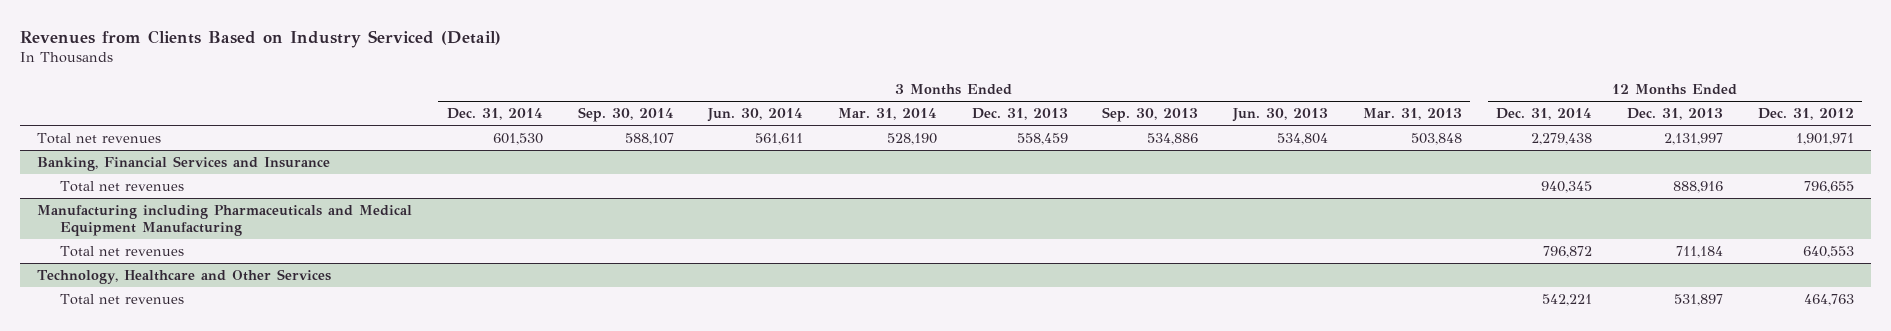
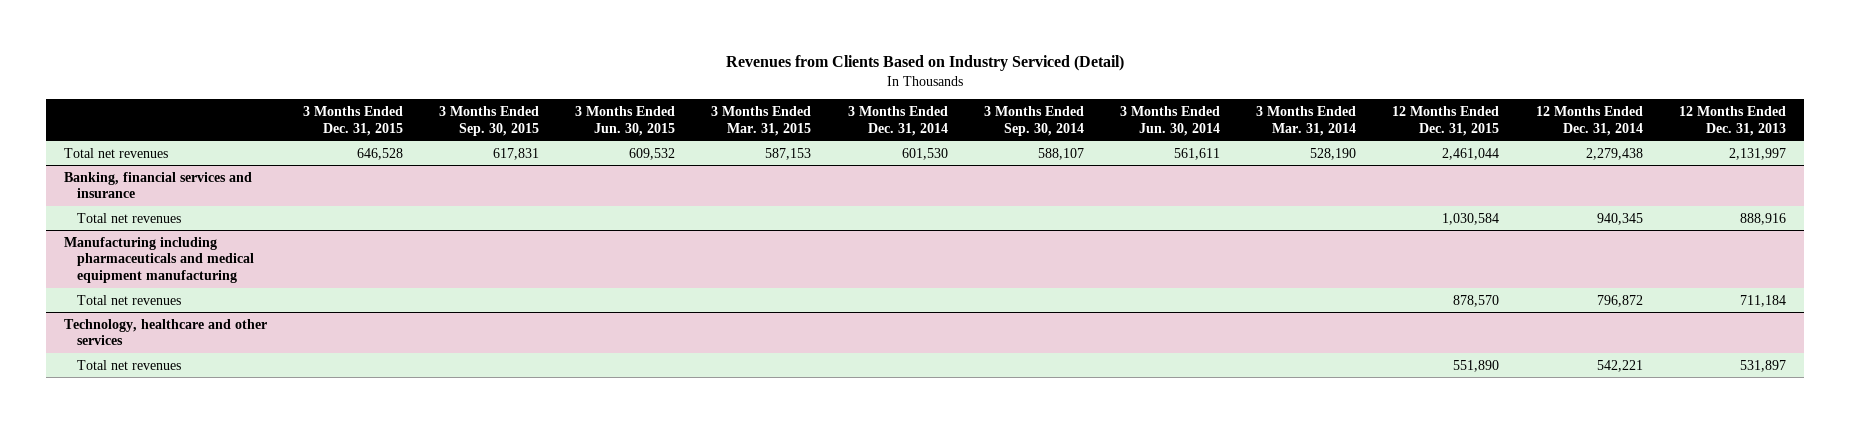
[971,108,1068,121] Dec. 31, 2013 -> none
[1102,107,1199,123] Sep. 30, 2013 -> none
[1231,108,1328,123] Jun. 30, 2013 -> none
[1362,108,1462,121] Mar. 31, 2013 -> none
[1757,108,1854,121] Dec. 31, 2012 -> none
none -> [302,105,403,136] 3 Months Ended Dec. 31, 2015
none -> [439,105,540,136] 3 Months Ended Sep. 30, 2015
none -> [575,105,676,136] 3 Months Ended Jun. 30, 2015
none -> [711,105,812,136] 3 Months Ended Mar. 31, 2015
none -> [1392,105,1500,136] 12 Months Ended Dec. 31, 2015
[37,156,331,172] Banking, Financial Services and Insurance -> [63,171,252,199] Banking, financial services and insurance
[37,205,413,236] Manufacturing including Pharmaceuticals and Medical Equipment Manufacturing -> [63,236,255,283] Manufacturing including pharmaceuticals and medical equipment manufacturing
[37,269,332,285] Technology, Healthcare and Other Services -> [63,318,267,346] Technology, healthcare and other services

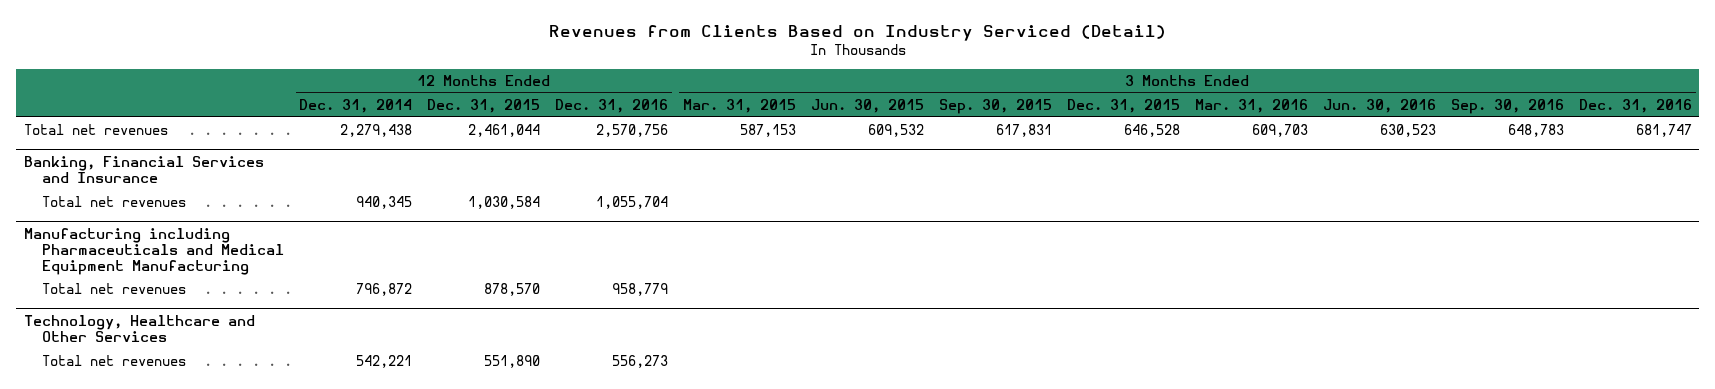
[847,105,948,136] 3 Months Ended Dec. 31, 2014 -> none
[983,105,1084,136] 3 Months Ended Sep. 30, 2014 -> none
[1119,105,1220,136] 3 Months Ended Jun. 30, 2014 -> none
[1256,105,1357,136] 3 Months Ended Mar. 31, 2014 -> none
[1678,105,1786,136] 12 Months Ended Dec. 31, 2013 -> none
none -> [555,98,669,113] Dec. 31, 2016
none -> [1194,98,1308,113] Mar. 31, 2016
none -> [1322,98,1436,113] Jun. 30, 2016
none -> [1450,98,1564,114] Sep. 30, 2016
none -> [1578,98,1692,113] Dec. 31, 2016
[63,171,252,199] Banking, financial services and insurance -> [23,155,264,183] Banking, Financial Services and Insurance
[63,236,255,283] Manufacturing including pharmaceuticals and medical equipment manufacturing -> [23,227,285,275] Manufacturing including Pharmaceuticals and Medical Equipment Manufacturing
[63,318,267,346] Technology, healthcare and other services -> [23,314,255,342] Technology, Healthcare and Other Services

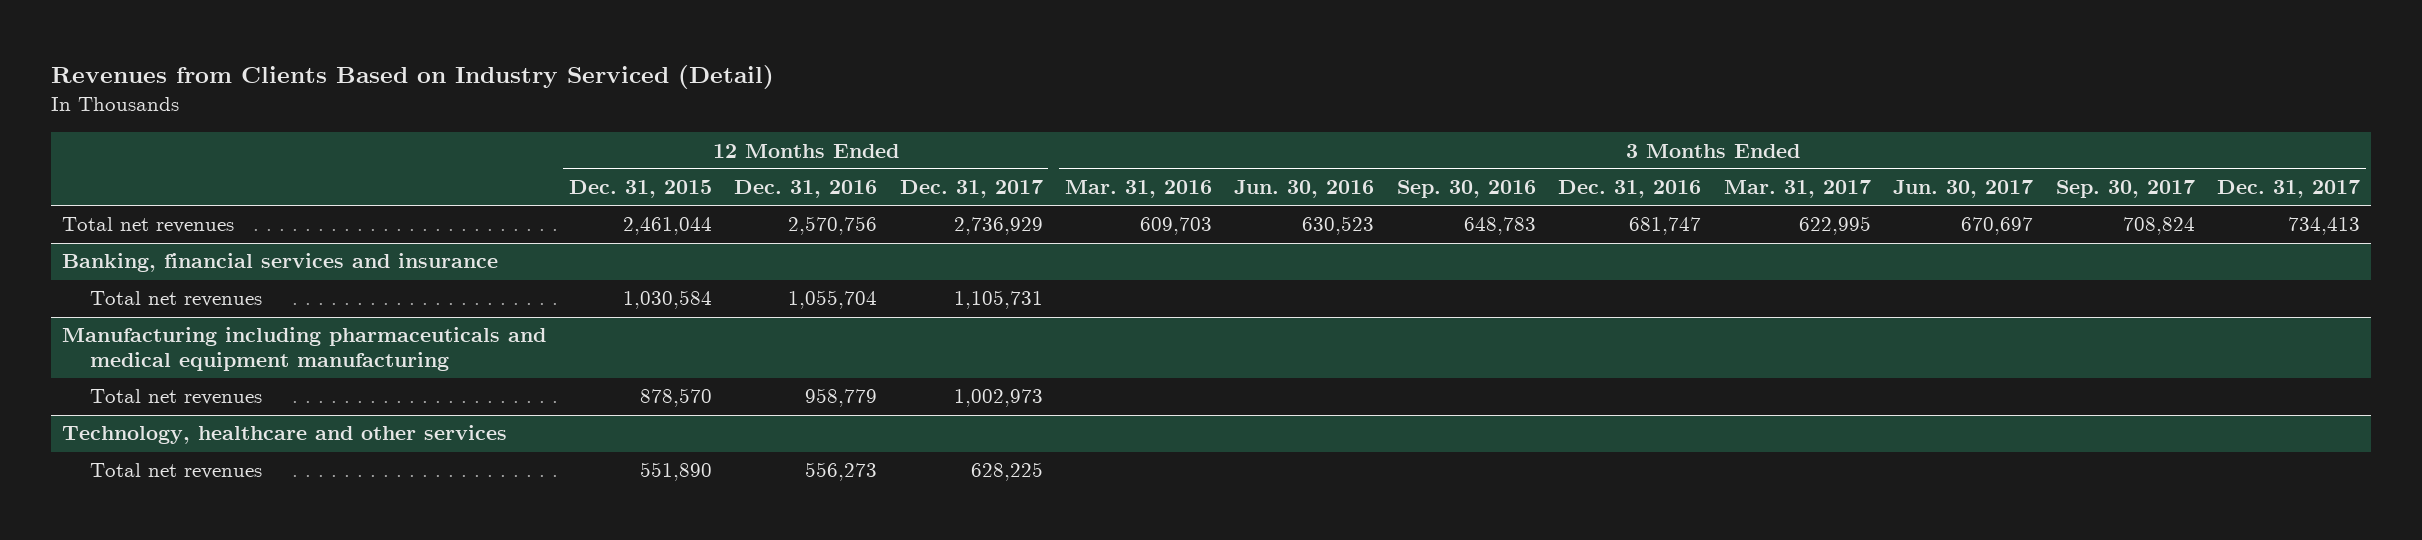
[299,98,413,113] Dec. 31, 2014 -> none
[683,98,797,113] Mar. 31, 2015 -> none
[811,98,925,113] Jun. 30, 2015 -> none
[939,98,1053,114] Sep. 30, 2015 -> none
[1067,98,1181,113] Dec. 31, 2015 -> none
none -> [899,180,1043,199] Dec. 31, 2017
none -> [1723,180,1871,199] Mar. 31, 2017
none -> [1893,180,2034,199] Jun. 30, 2017
none -> [2055,180,2195,199] Sep. 30, 2017
none -> [2217,180,2361,199] Dec. 31, 2017
[23,155,264,183] Banking, Financial Services and Insurance -> [62,253,499,273] Banking, financial services and insurance
[23,227,285,275] Manufacturing including Pharmaceuticals and Medical Equipment Manufacturing -> [62,327,547,371] Manufacturing including pharmaceuticals and medical equipment manufacturing
[23,314,255,342] Technology, Healthcare and Other Services -> [62,425,508,445] Technology, healthcare and other services

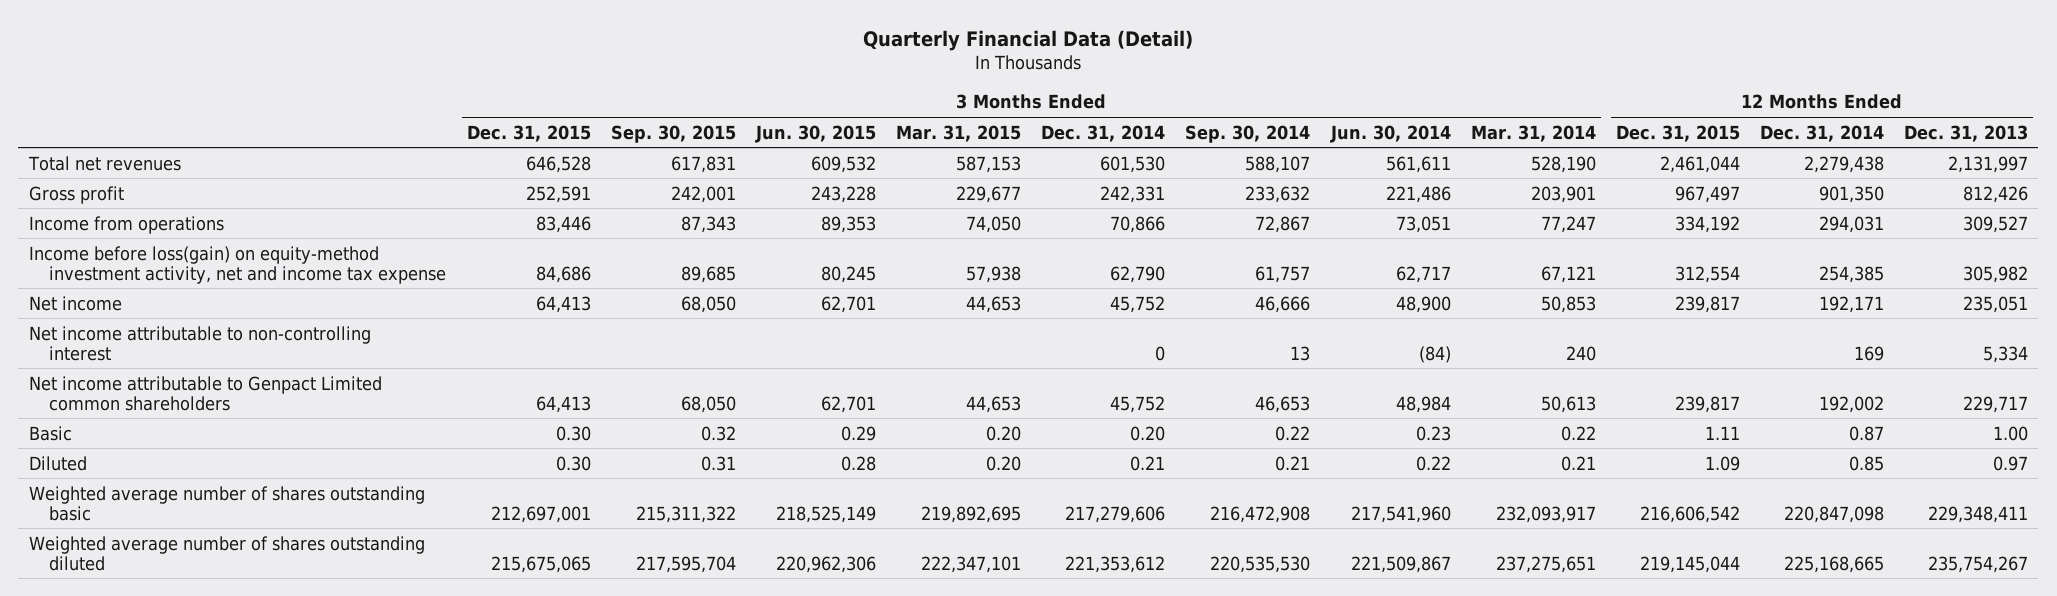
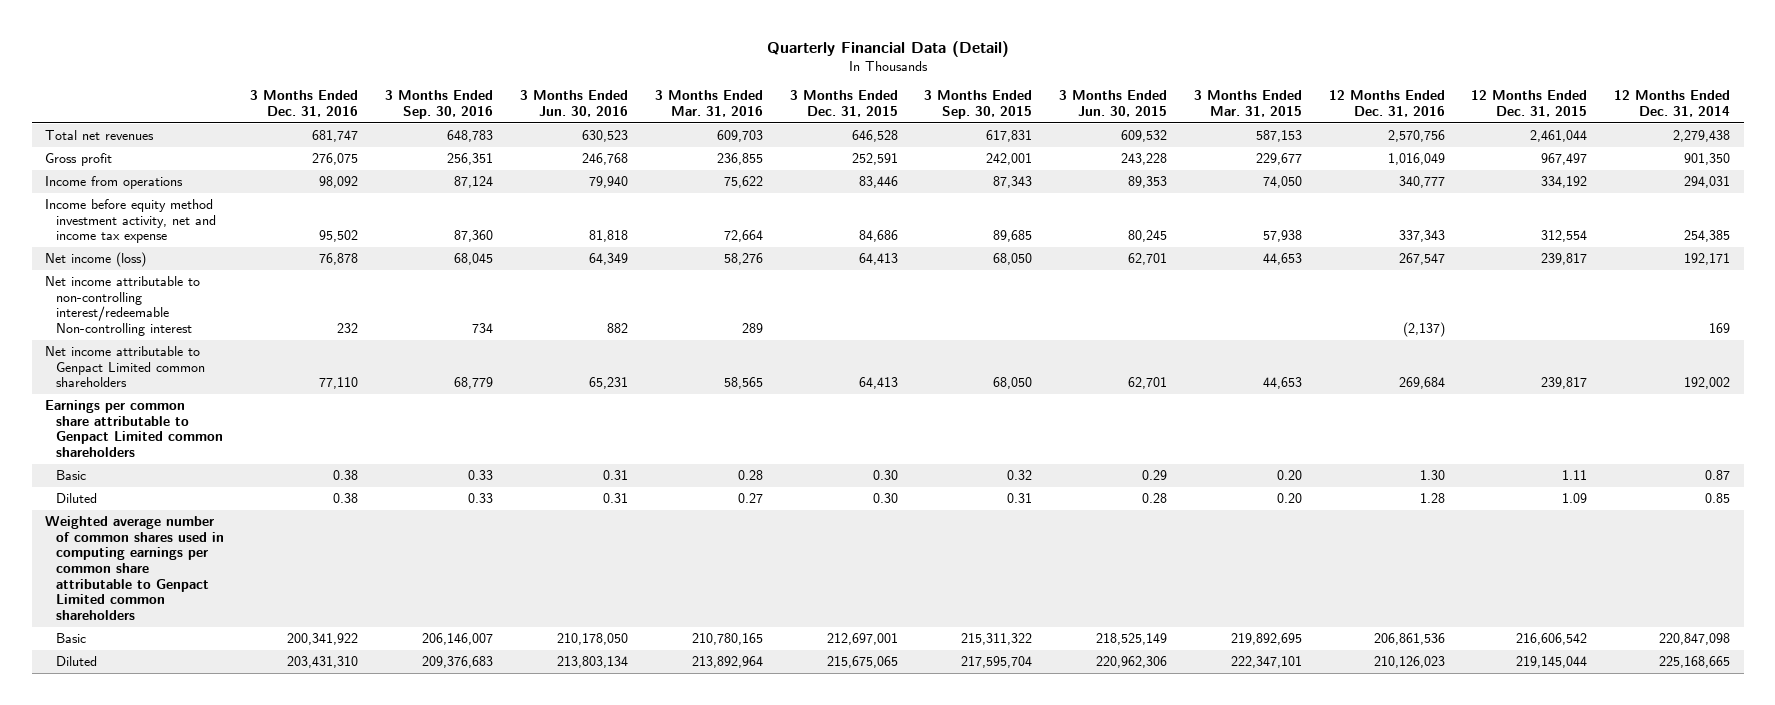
[1041,124,1166,142] Dec. 31, 2014 -> none
[1185,124,1311,143] Sep. 30, 2014 -> none
[1329,124,1451,143] Jun. 30, 2014 -> none
[1470,124,1596,142] Mar. 31, 2014 -> none
[1904,124,2029,142] Dec. 31, 2013 -> none
none -> [250,90,359,117] 3 Months Ended Dec. 31, 2016
none -> [385,90,494,119] 3 Months Ended Sep. 30, 2016
none -> [519,90,628,117] 3 Months Ended Jun. 30, 2016
none -> [654,90,763,117] 3 Months Ended Mar. 31, 2016
none -> [1328,90,1445,117] 12 Months Ended Dec. 31, 2016
[28,245,447,284] Income before loss(gain) on equity-method investment activity, net and income tax expense -> [45,199,216,244] Income before equity method investment activity, net and income tax expense
[28,295,122,311] Net income -> [45,252,147,268] Net income (loss)
[28,325,371,361] Net income attributable to non-controlling interest -> [45,276,201,337] Net income attributable to non-controlling interest/redeemable Non-controlling interest
none -> [45,400,223,458] Earnings per common share attributable to Genpact Limited common shareholders
none -> [45,516,224,620] Weighted average number of common shares used in computing earnings per common share attributable to Genpact Limited common shareholders
[28,485,425,521] Weighted average number of shares outstanding basic -> [55,633,86,644] Basic
[28,535,425,571] Weighted average number of shares outstanding diluted -> [55,656,97,667] Diluted

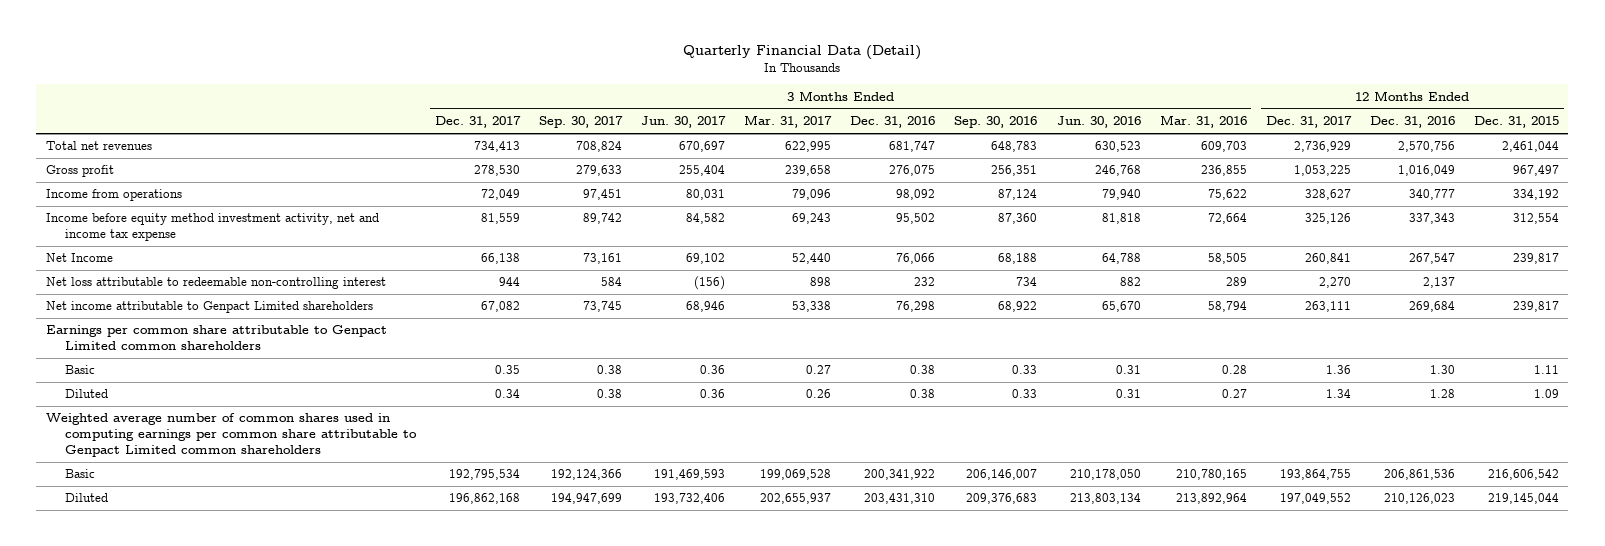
[789,90,898,117] 3 Months Ended Dec. 31, 2015 -> none
[924,90,1033,119] 3 Months Ended Sep. 30, 2015 -> none
[1059,90,1168,117] 3 Months Ended Jun. 30, 2015 -> none
[1193,90,1302,117] 3 Months Ended Mar. 31, 2015 -> none
[1614,90,1731,117] 12 Months Ended Dec. 31, 2014 -> none
none -> [434,116,521,129] Dec. 31, 2017
none -> [539,116,624,129] Sep. 30, 2017
none -> [641,116,727,129] Jun. 30, 2017
none -> [744,115,833,129] Mar. 31, 2017
none -> [1265,116,1352,129] Dec. 31, 2017
[45,252,147,268] Net income (loss) -> [45,253,113,263] Net Income
[319,253,359,266] 76,878 -> [896,253,936,265] 76,066
[454,253,494,266] 68,045 -> [998,253,1038,265] 68,188
[588,253,628,266] 64,349 -> [1101,253,1141,265] 64,788
[723,253,763,266] 58,276 -> [1207,253,1247,265] 58,505
[45,276,201,337] Net income attributable to non-controlling interest/redeemable Non-controlling interest -> [45,277,386,290] Net loss attributable to redeemable non-controlling interest
[1402,322,1445,338] (2,137) -> [1422,277,1455,289] 2,137
[45,346,205,388] Net income attributable to Genpact Limited common shareholders -> [45,301,373,314] Net income attributable to Genpact Limited shareholders
[319,377,359,390] 77,110 -> [896,301,936,313] 76,298
[454,377,494,390] 68,779 -> [998,301,1038,313] 68,922
[588,377,628,390] 65,231 -> [1101,301,1141,313] 65,670
[723,377,763,390] 58,565 -> [1207,301,1247,313] 58,794

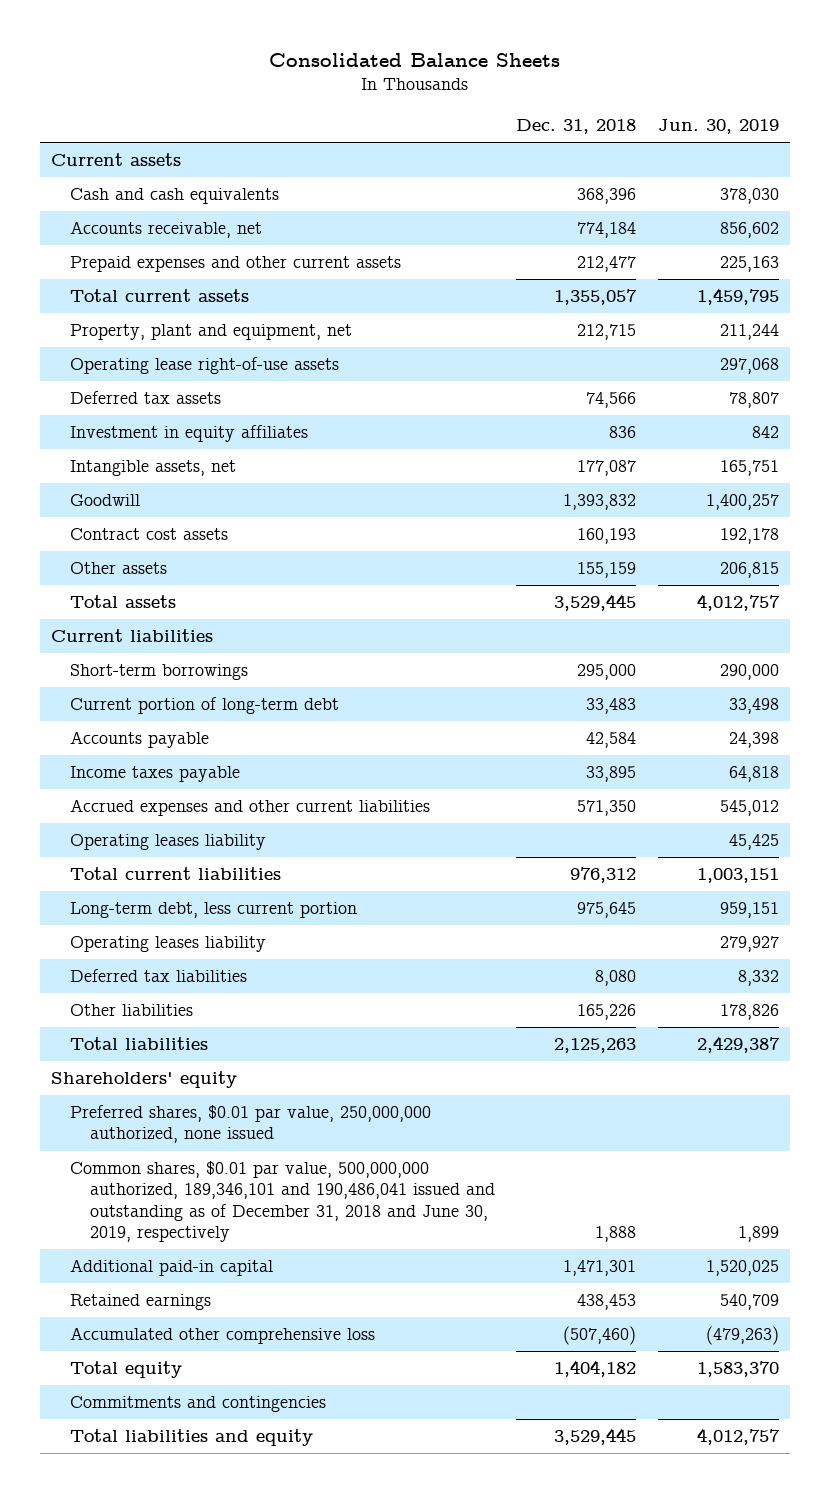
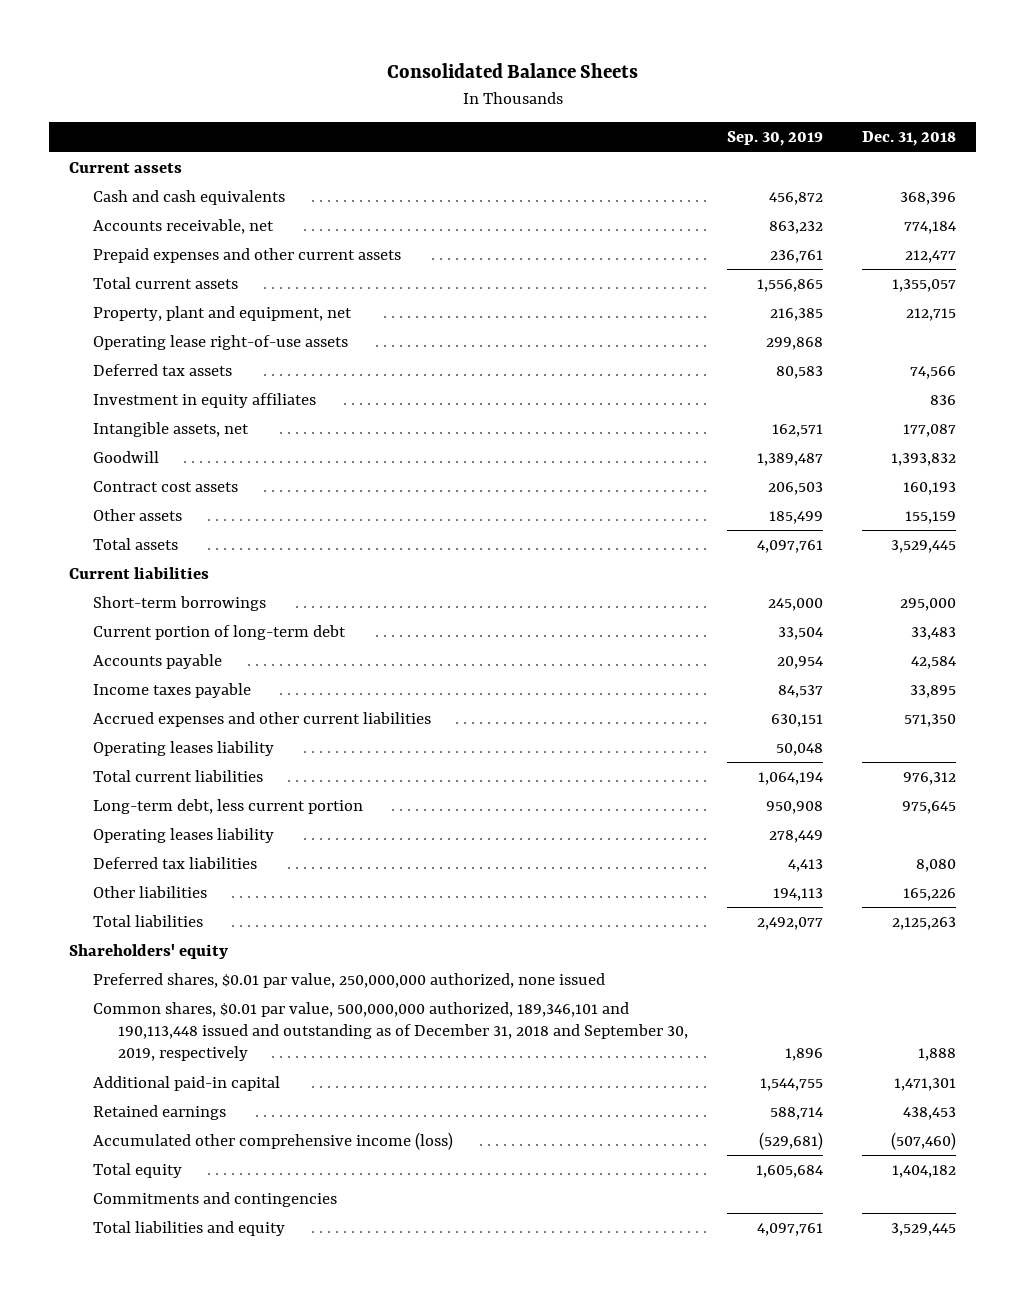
[657,118,779,134] Jun. 30, 2019 -> none
none -> [727,131,824,147] Sep. 30, 2019
[70,1161,495,1243] Common shares, $0.01 par value, 500,000,000 authorized, 189,346,101 and 190,486,041 issued and outstanding as of December 31, 2018 and June 30, 2019, respectively -> [93,1001,688,1062] Common shares, $0.01 par value, 500,000,000 authorized, 189,346,101 and 190,113,448 issued and outstanding as of December 31, 2018 and September 30, 2019, respectively
[70,1327,376,1345] Accumulated other comprehensive loss -> [93,1131,454,1150] Accumulated other comprehensive income (loss)

